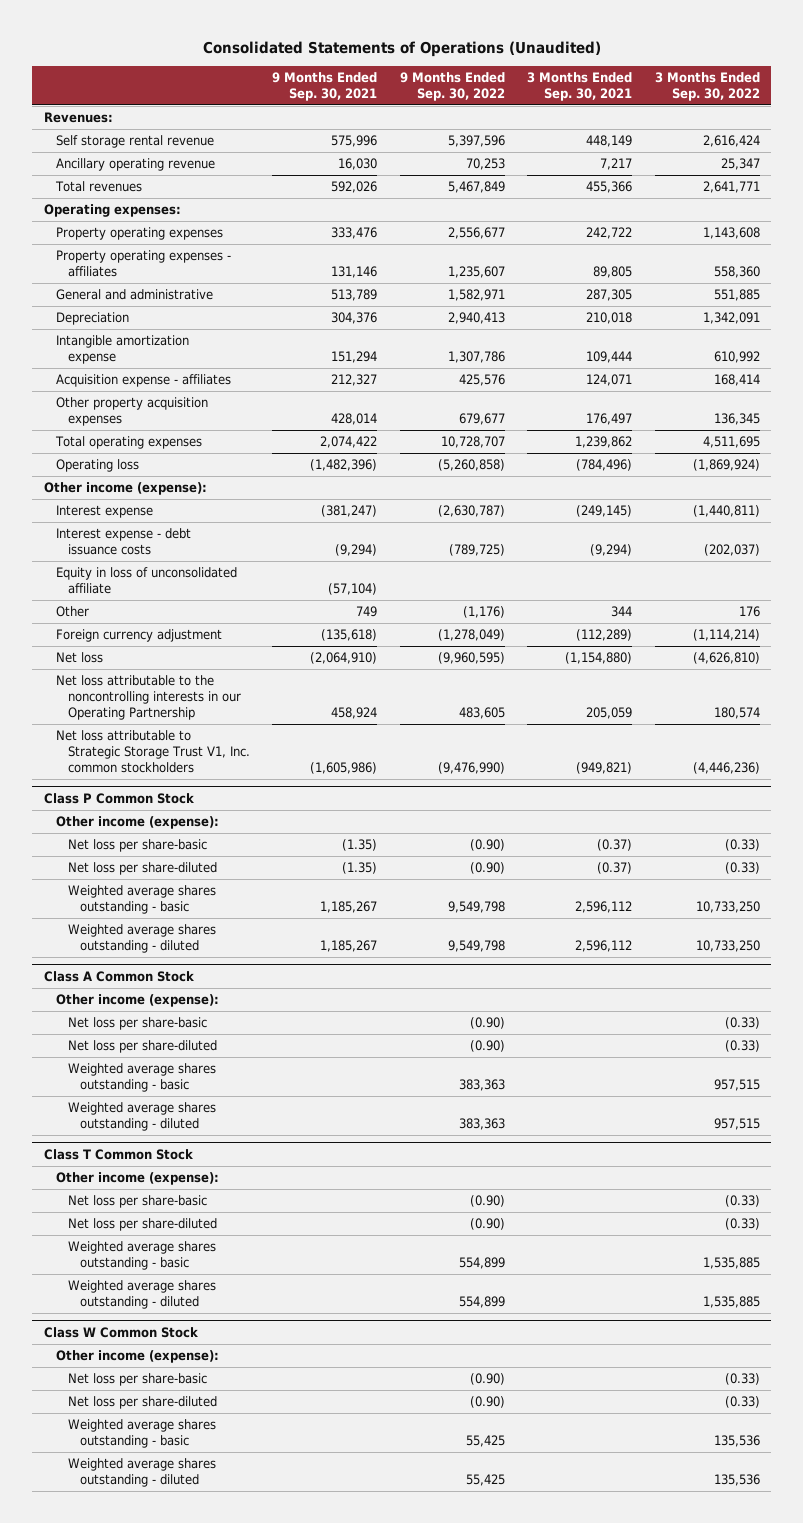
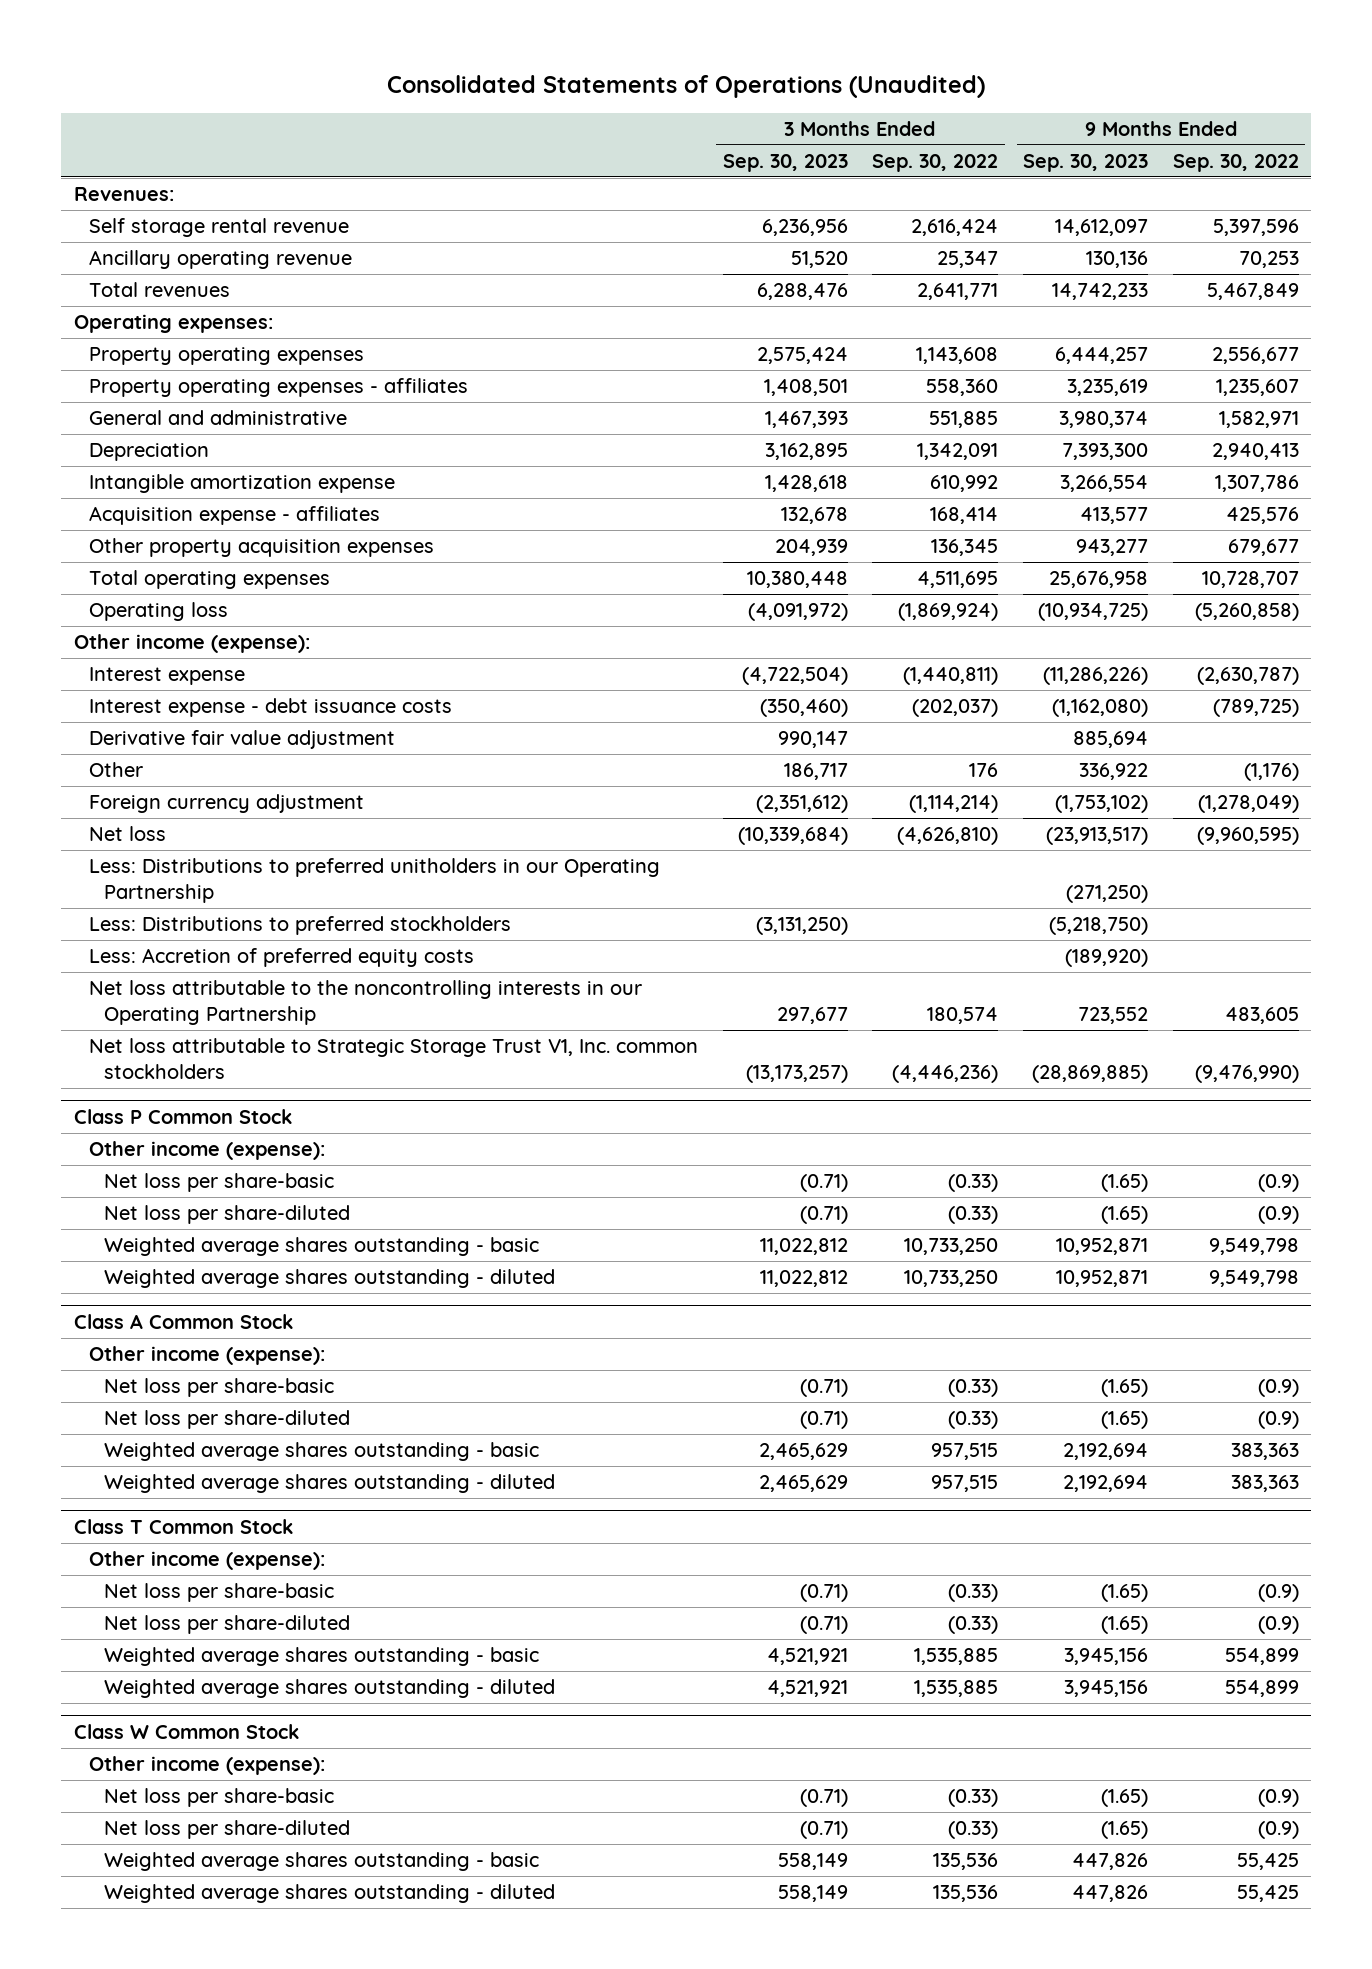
[272,71,378,101] 9 Months Ended Sep. 30, 2021 -> none
[527,71,633,101] 3 Months Ended Sep. 30, 2021 -> none
none -> [722,154,848,173] Sep. 30, 2023
none -> [1023,154,1149,173] Sep. 30, 2023
[55,567,237,595] Equity in loss of unconsolidated affiliate -> none
none -> [88,730,395,750] Derivative fair value adjustment
none -> [88,858,660,903] Less: Distributions to preferred unitholders in our Operating Partnership
none -> [88,916,511,936] Less: Distributions to preferred stockholders
none -> [88,948,474,968] Less: Accretion of preferred equity costs
[469,839,505,852] (0.90) -> [1257,1174,1299,1193] (0.9)
[469,862,505,875] (0.90) -> [1257,1206,1299,1225] (0.9)
[469,1017,505,1030] (0.90) -> [1257,1379,1299,1398] (0.9)
[469,1040,505,1053] (0.90) -> [1257,1411,1299,1430] (0.9)
[469,1195,505,1208] (0.90) -> [1257,1584,1299,1603] (0.9)
[469,1218,505,1231] (0.90) -> [1257,1616,1299,1635] (0.9)
[469,1373,505,1386] (0.90) -> [1257,1789,1299,1808] (0.9)
[469,1396,505,1409] (0.90) -> [1257,1821,1299,1840] (0.9)

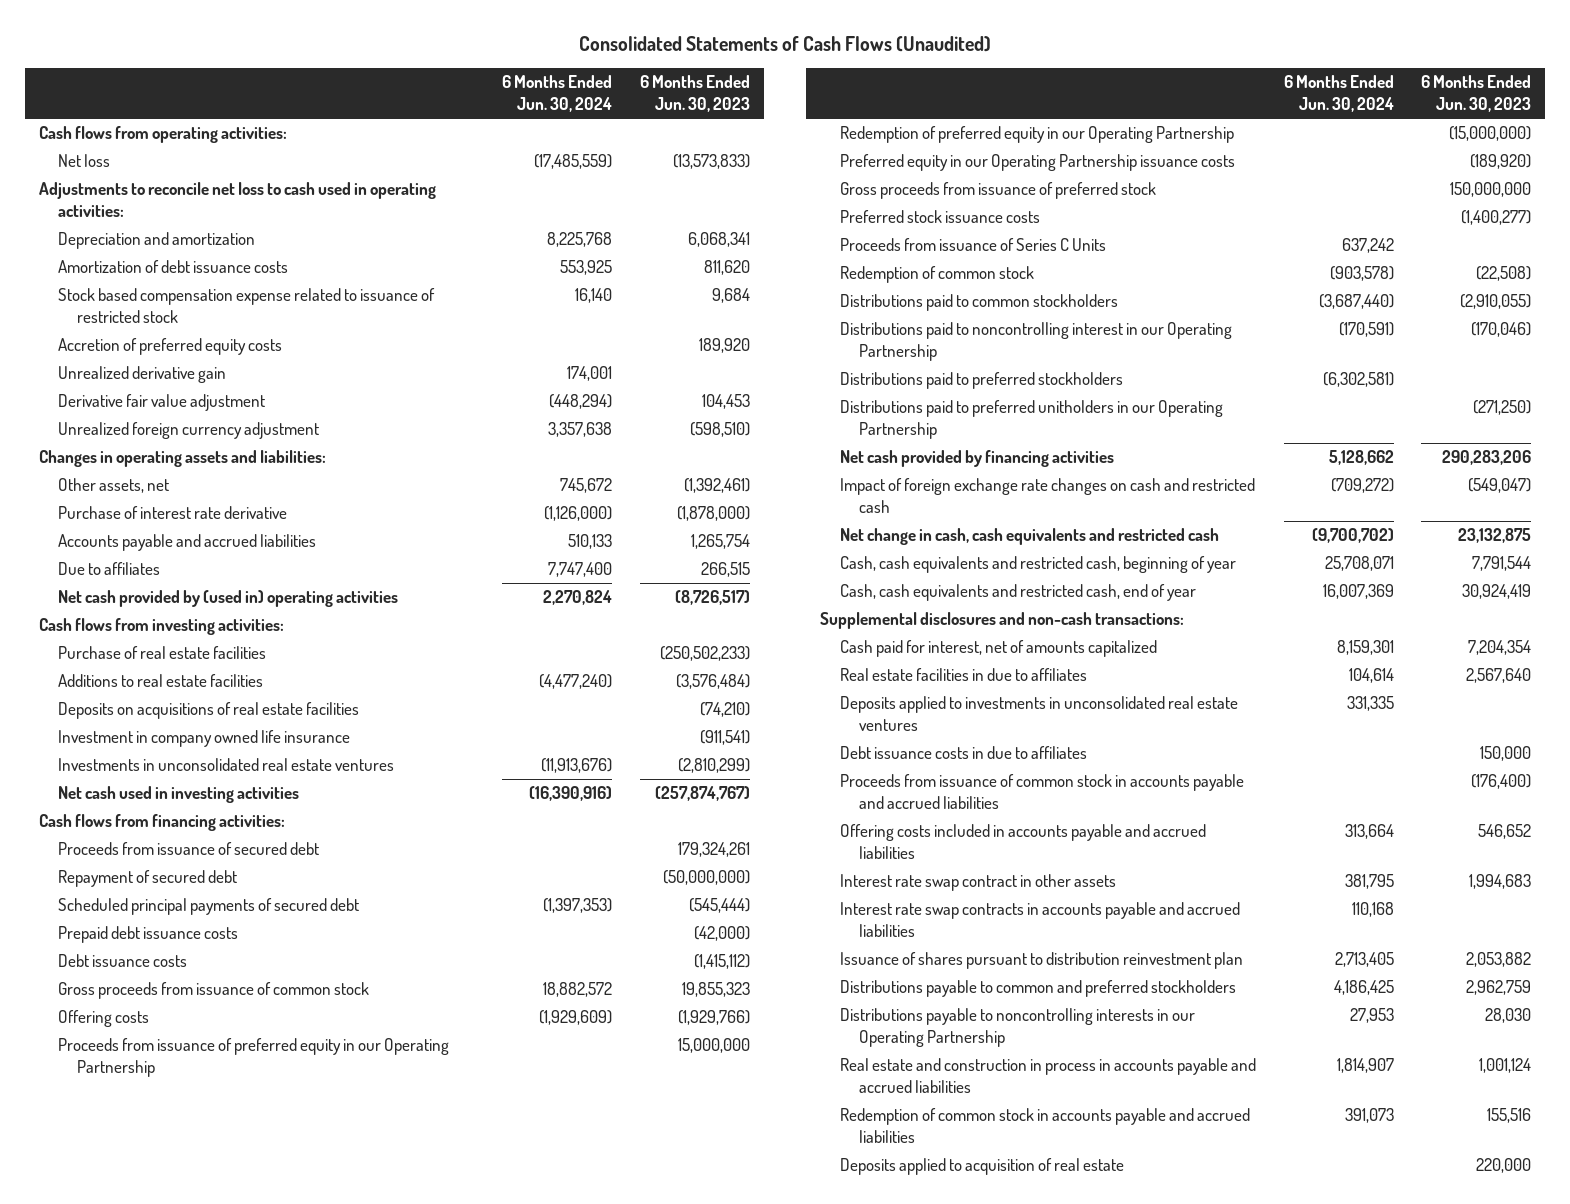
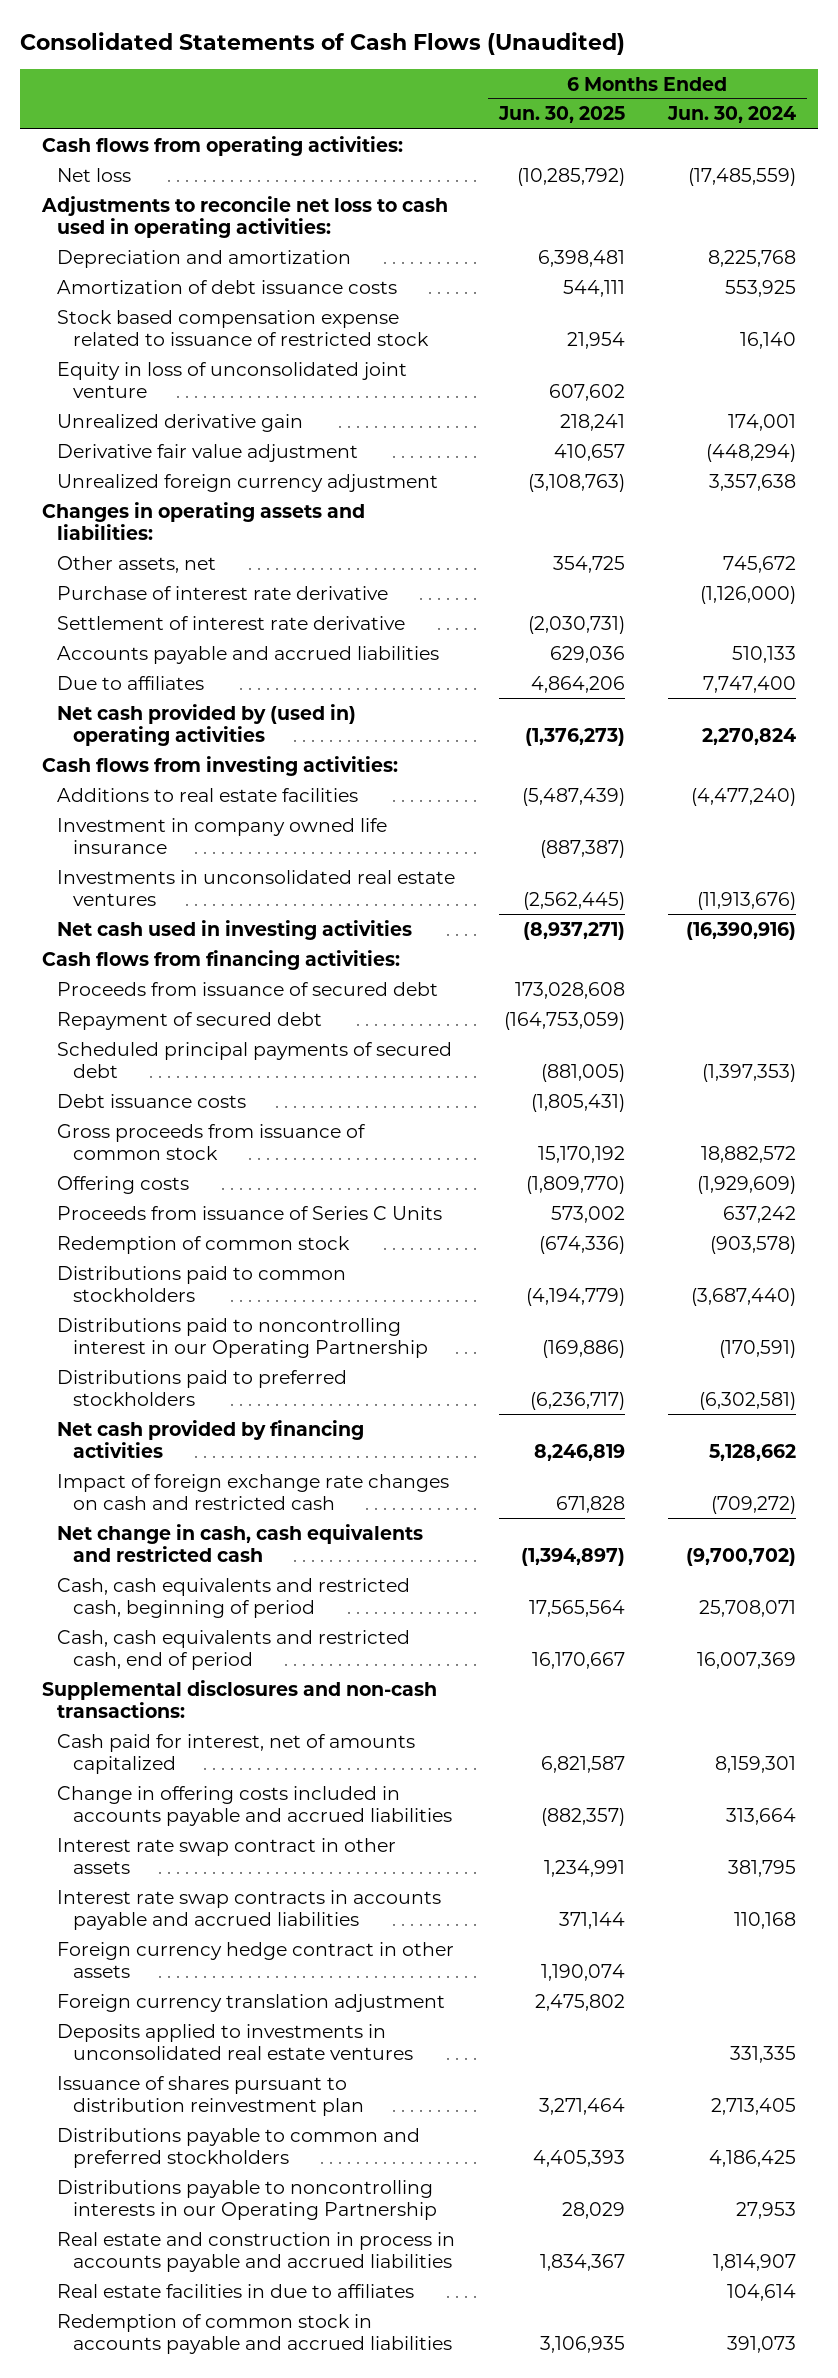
[639,75,750,113] 6 Months Ended Jun. 30, 2023 -> none
none -> [497,106,625,124] Jun. 30, 2025
[57,338,282,356] Accretion of preferred equity costs -> none
none -> [57,361,408,398] Equity in loss of unconsolidated joint venture
none -> [57,615,406,630] Settlement of interest rate derivative
[57,646,266,660] Purchase of real estate facilities -> none
[57,702,359,720] Deposits on acquisitions of real estate facilities -> none
[57,926,238,944] Prepaid debt issuance costs -> none
[57,1038,449,1078] Proceeds from issuance of preferred equity in our Operating Partnership -> none
[839,126,1234,144] Redemption of preferred equity in our Operating Partnership -> none
[839,154,1235,172] Preferred equity in our Operating Partnership issuance costs -> none
[839,182,1156,200] Gross proceeds from issuance of preferred stock -> none
[839,210,1040,224] Preferred stock issuance costs -> none
[839,400,1223,440] Distributions paid to preferred unitholders in our Operating Partnership -> none
[839,556,1236,574] Cash, cash equivalents and restricted cash, beginning of year -> [57,1577,411,1618] Cash, cash equivalents and restricted cash, beginning of period
[839,584,1196,602] Cash, cash equivalents and restricted cash, end of year -> [57,1629,411,1670] Cash, cash equivalents and restricted cash, end of period
[839,746,1087,760] Debt issuance costs in due to affiliates -> none
[839,774,1244,810] Proceeds from issuance of common stock in accounts payable and accrued liabilities -> none
[839,824,1206,860] Offering costs included in accounts payable and accrued liabilities -> [57,1785,452,1826] Change in offering costs included in accounts payable and accrued liabilities
none -> [57,1941,455,1978] Foreign currency hedge contract in other assets
none -> [57,1993,446,2012] Foreign currency translation adjustment
[839,696,1238,732] Deposits applied to investments in unconsolidated real estate ventures -> [57,2023,413,2060] Deposits applied to investments in unconsolidated real estate ventures
[839,668,1087,682] Real estate facilities in due to affiliates -> [57,2283,415,2298] Real estate facilities in due to affiliates
[839,1158,1124,1176] Deposits applied to acquisition of real estate -> none

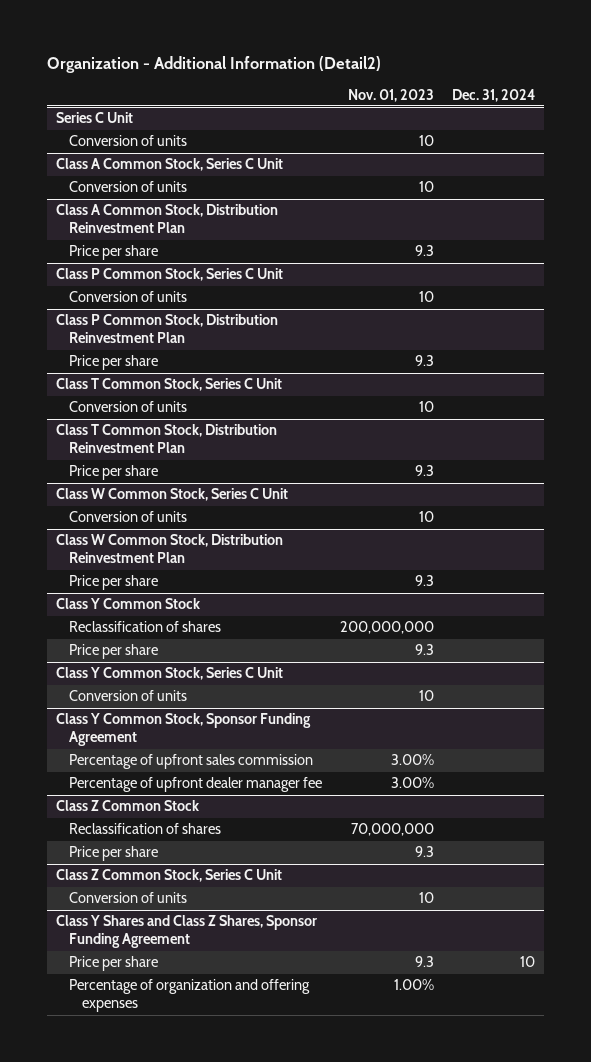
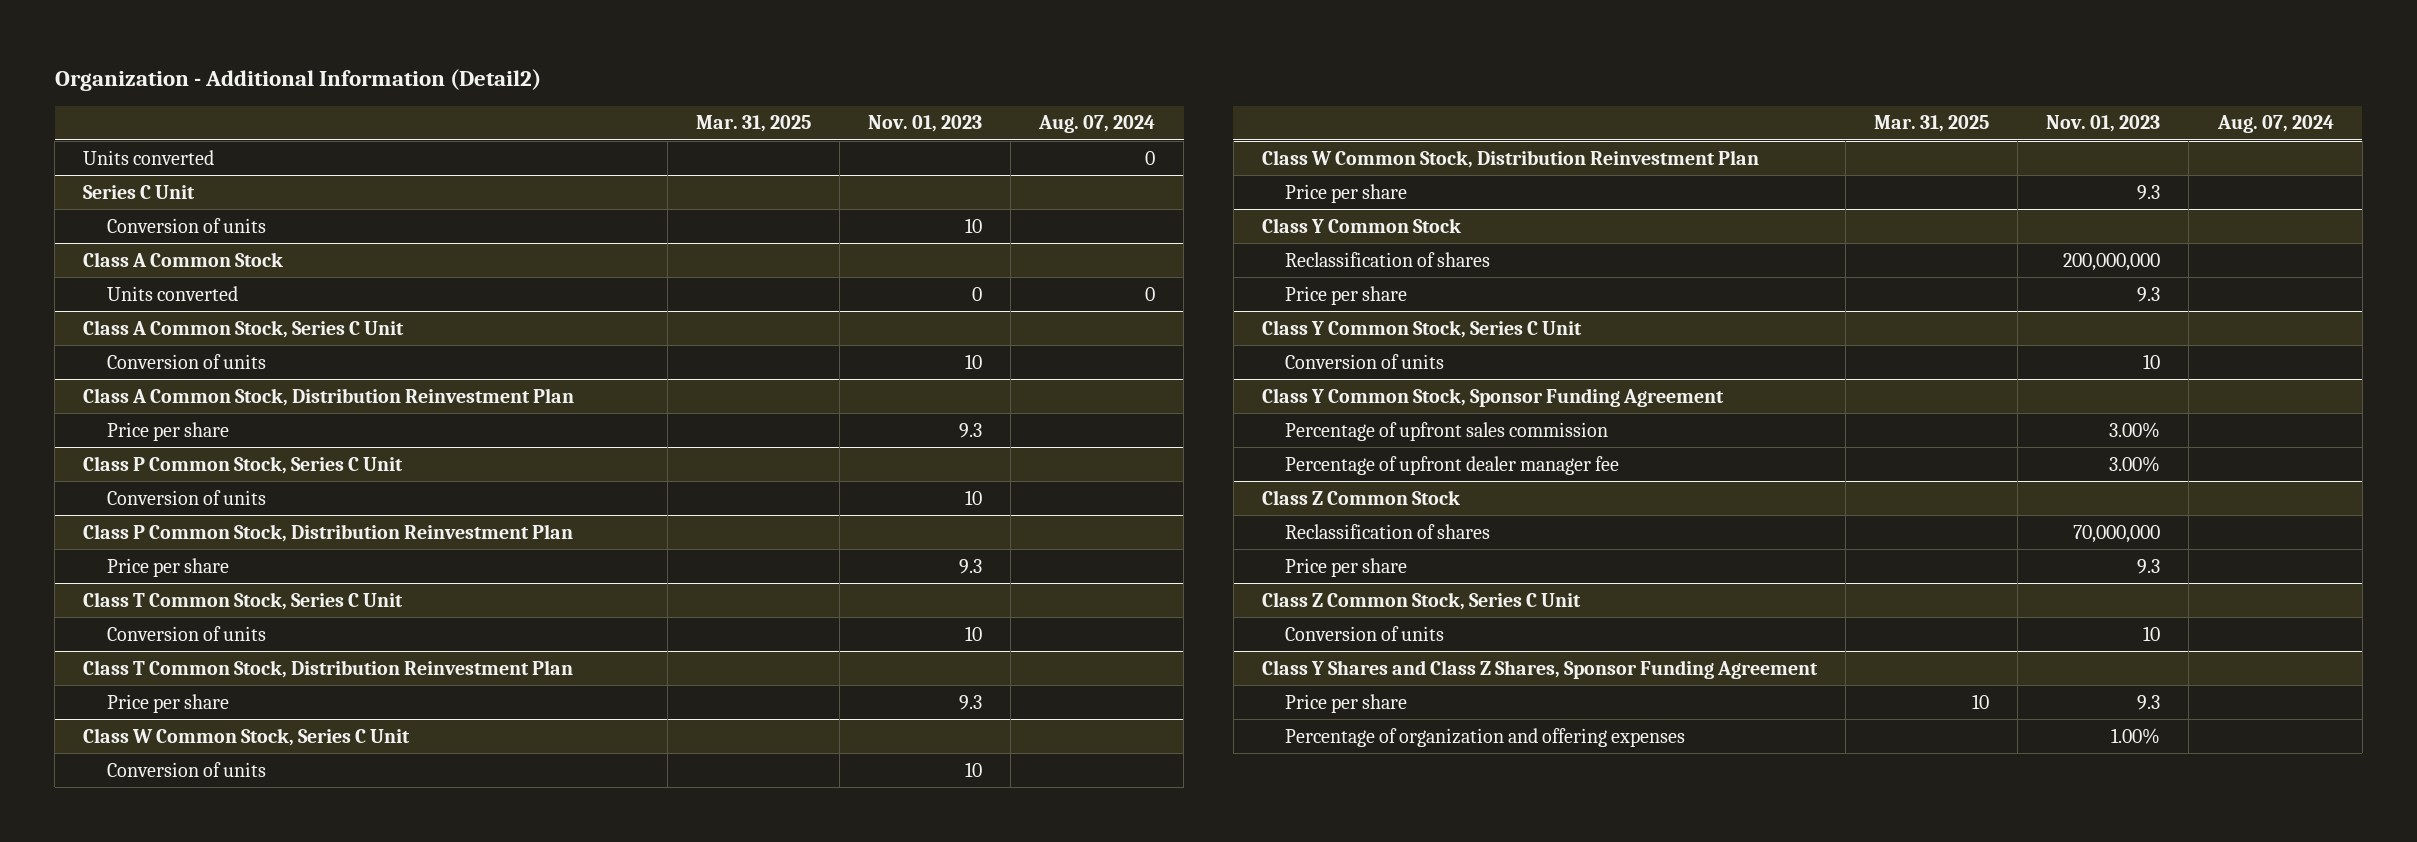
[452,88,536,102] Dec. 31, 2024 -> none
none -> [695,115,811,133] Mar. 31, 2025
none -> [1038,115,1156,134] Aug. 07, 2024
none -> [83,149,215,165] Units converted
none -> [83,251,284,267] Class A Common Stock
none -> [106,285,238,301] Units converted

